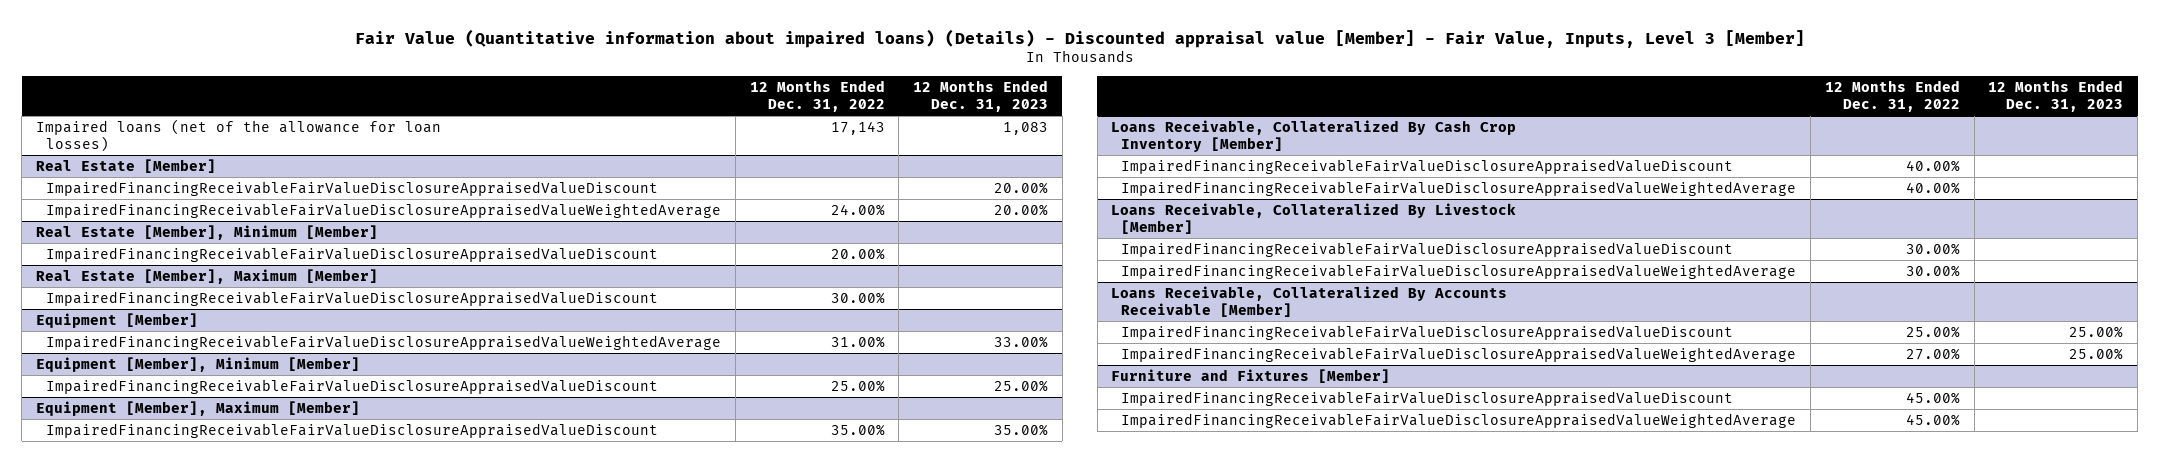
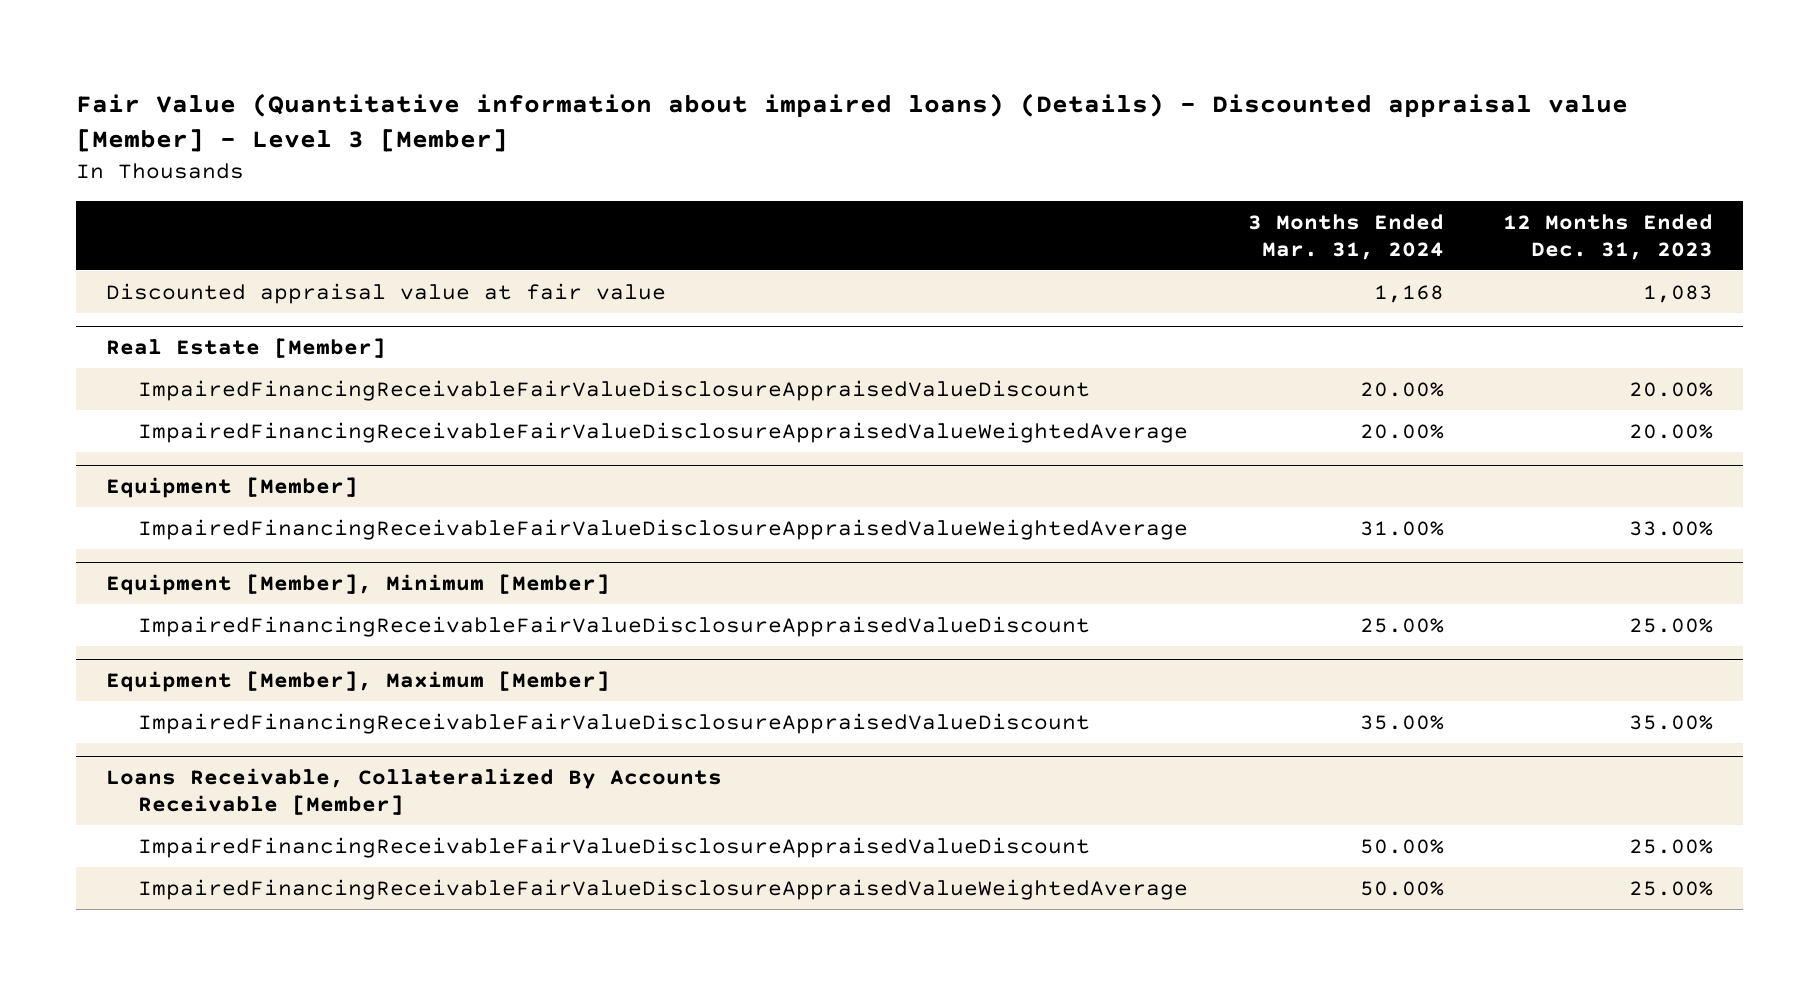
[354,28,1805,48] Fair Value (Quantitative information about impaired loans) (Details) - Discounted appraisal value [Member] - Fair Value, Inputs, Level 3 [Member] -> [75,92,1628,153] Fair Value (Quantitative information about impaired loans) (Details) - Discounted appraisal value [Member] - Level 3 [Member]
[749,79,885,113] 12 Months Ended Dec. 31, 2022 -> none
none -> [1247,214,1444,260] 3 Months Ended Mar. 31, 2024
[36,118,442,153] Impaired loans (net of the allowance for loan losses) -> [105,282,666,304] Discounted appraisal value at fair value
[36,224,379,240] Real Estate [Member], Minimum [Member] -> none
[46,246,659,262] ImpairedFinancingReceivableFairValueDisclosureAppraisedValueDiscount -> none
[36,268,379,284] Real Estate [Member], Maximum [Member] -> none
[46,290,659,306] ImpairedFinancingReceivableFairValueDisclosureAppraisedValueDiscount -> none
[1111,119,1517,153] Loans Receivable, Collateralized By Cash Crop Inventory [Member] -> none
[1121,158,1734,174] ImpairedFinancingReceivableFairValueDisclosureAppraisedValueDiscount -> none
[1121,180,1797,196] ImpairedFinancingReceivableFairValueDisclosureAppraisedValueWeightedAverage -> none
[1111,202,1517,235] Loans Receivable, Collateralized By Livestock [Member] -> none
[1121,241,1734,257] ImpairedFinancingReceivableFairValueDisclosureAppraisedValueDiscount -> none
[1121,263,1797,279] ImpairedFinancingReceivableFairValueDisclosureAppraisedValueWeightedAverage -> none
[1111,368,1391,383] Furniture and Fixtures [Member] -> none
[1121,390,1734,406] ImpairedFinancingReceivableFairValueDisclosureAppraisedValueDiscount -> none
[1121,412,1797,428] ImpairedFinancingReceivableFairValueDisclosureAppraisedValueWeightedAverage -> none

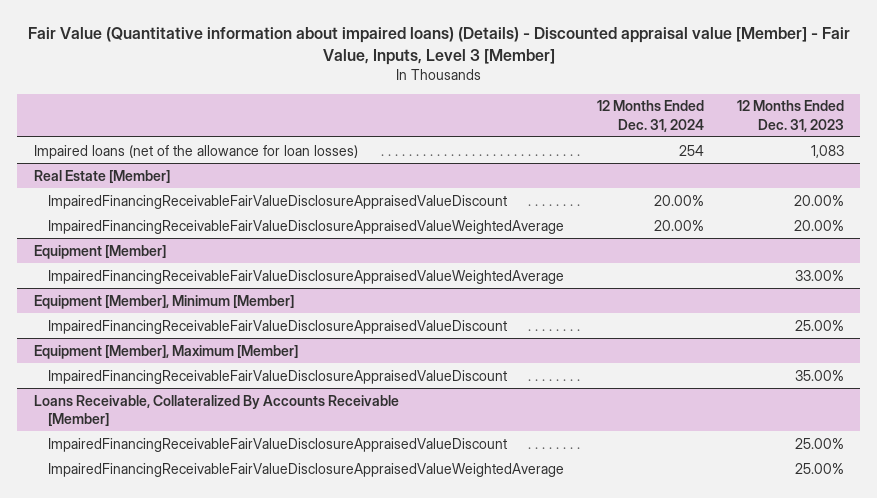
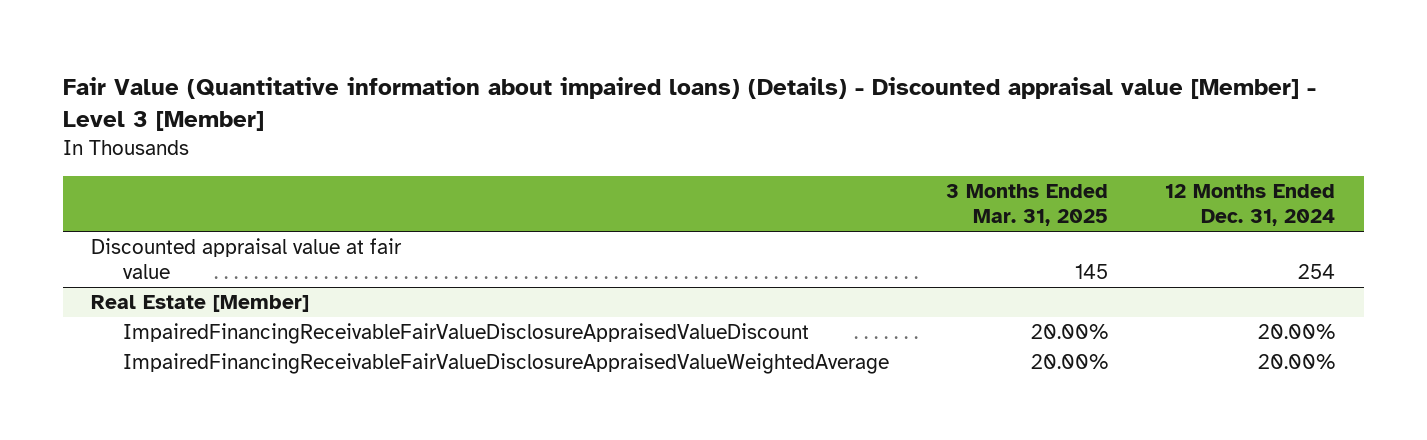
[27,26,850,65] Fair Value (Quantitative information about impaired loans) (Details) - Discounted appraisal value [Member] - Fair Value, Inputs, Level 3 [Member] -> [62,77,1316,132] Fair Value (Quantitative information about impaired loans) (Details) - Discounted appraisal value [Member] - Level 3 [Member]
[736,100,844,132] 12 Months Ended Dec. 31, 2023 -> none
none -> [946,183,1109,226] 3 Months Ended Mar. 31, 2025
[33,144,358,159] Impaired loans (net of the allowance for loan losses) -> [91,238,403,280] Discounted appraisal value at fair value
[33,244,166,259] Equipment [Member] -> none
[48,269,565,284] ImpairedFinancingReceivableFairValueDisclosureAppraisedValueWeightedAverage -> none
[33,294,294,309] Equipment [Member], Minimum [Member] -> none
[48,319,508,334] ImpairedFinancingReceivableFairValueDisclosureAppraisedValueDiscount -> none
[33,344,298,359] Equipment [Member], Maximum [Member] -> none
[48,369,508,384] ImpairedFinancingReceivableFairValueDisclosureAppraisedValueDiscount -> none
[33,394,399,426] Loans Receivable, Collateralized By Accounts Receivable [Member] -> none
[48,437,508,452] ImpairedFinancingReceivableFairValueDisclosureAppraisedValueDiscount -> none
[48,462,565,477] ImpairedFinancingReceivableFairValueDisclosureAppraisedValueWeightedAverage -> none

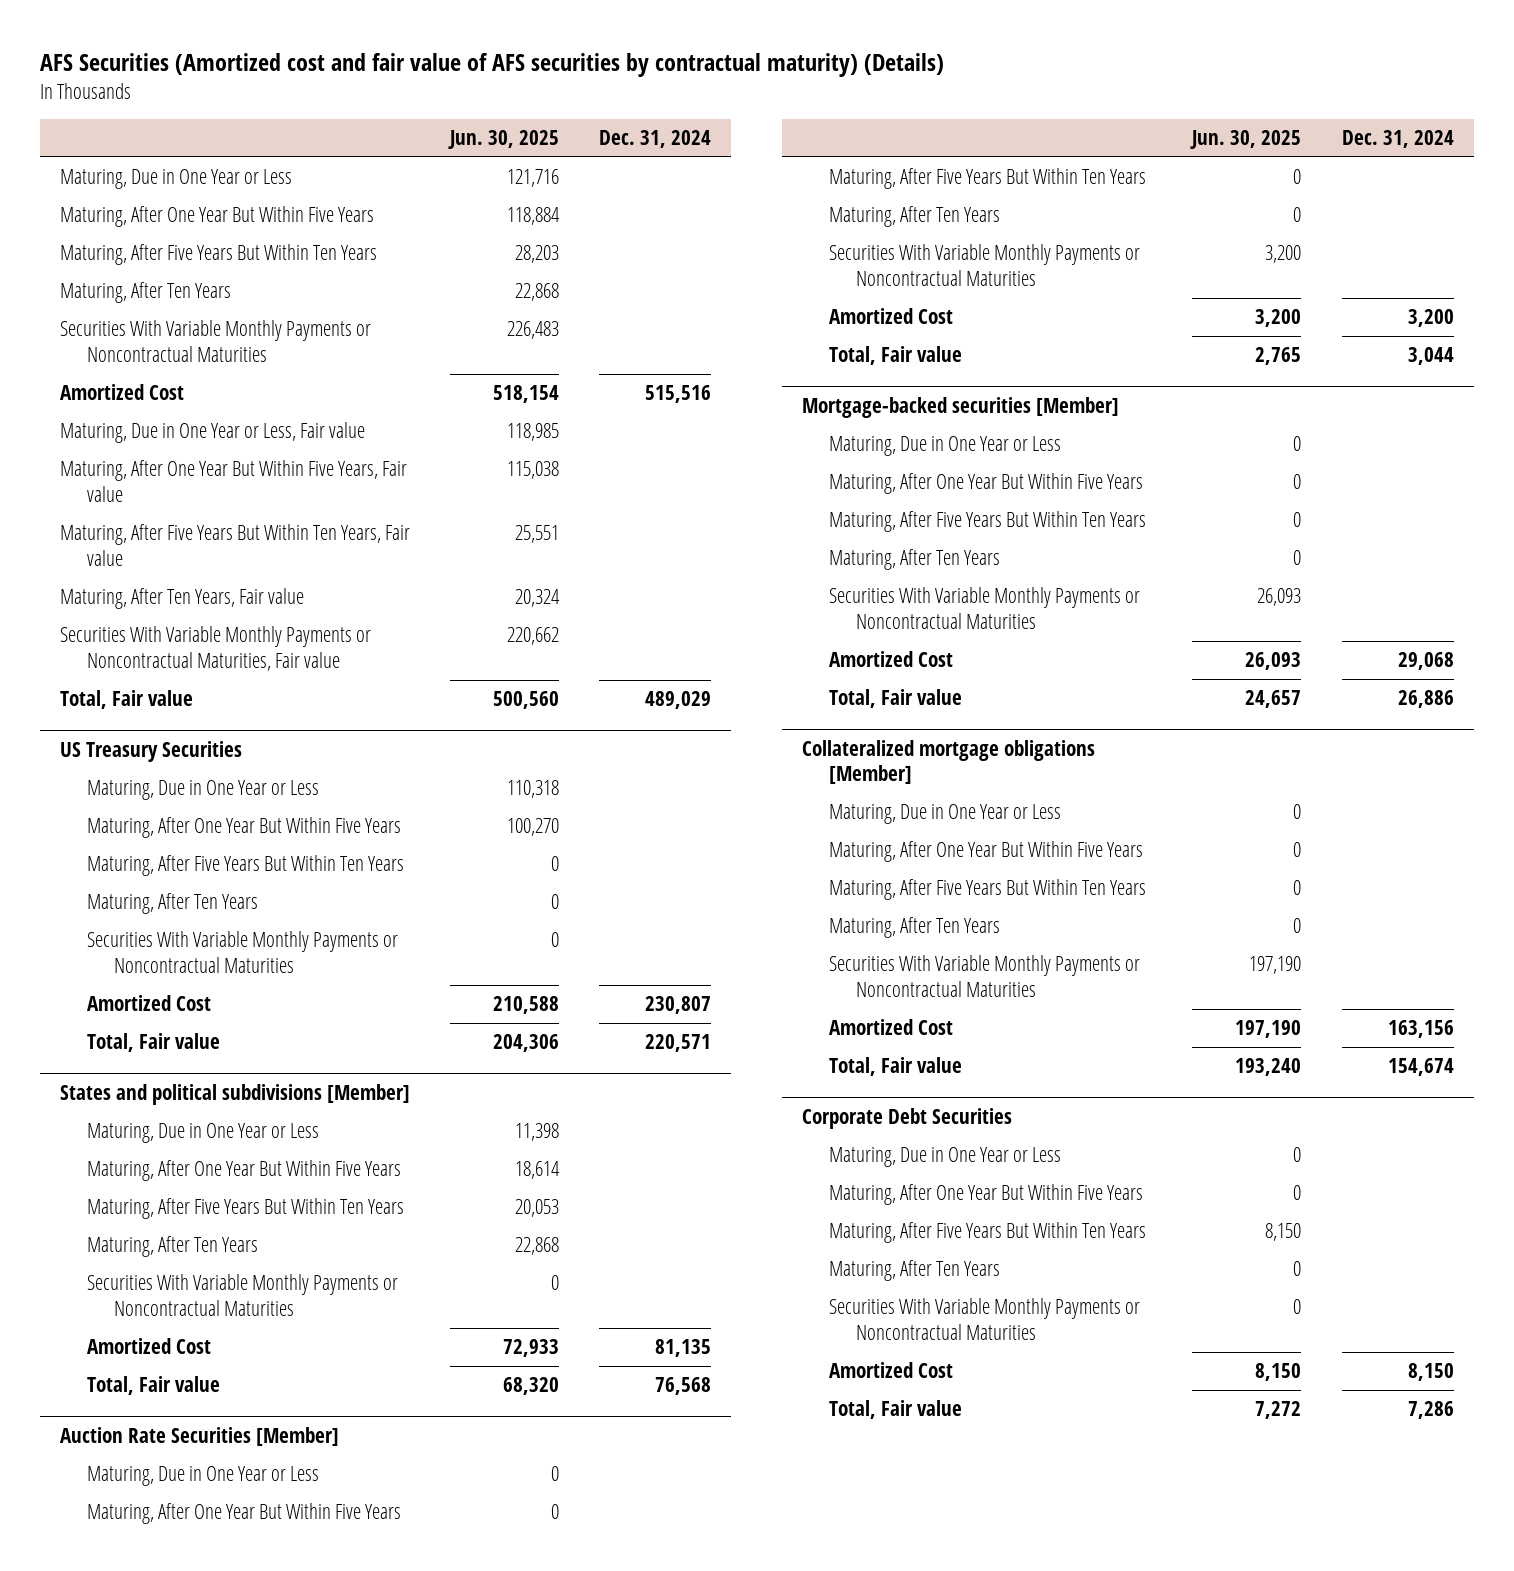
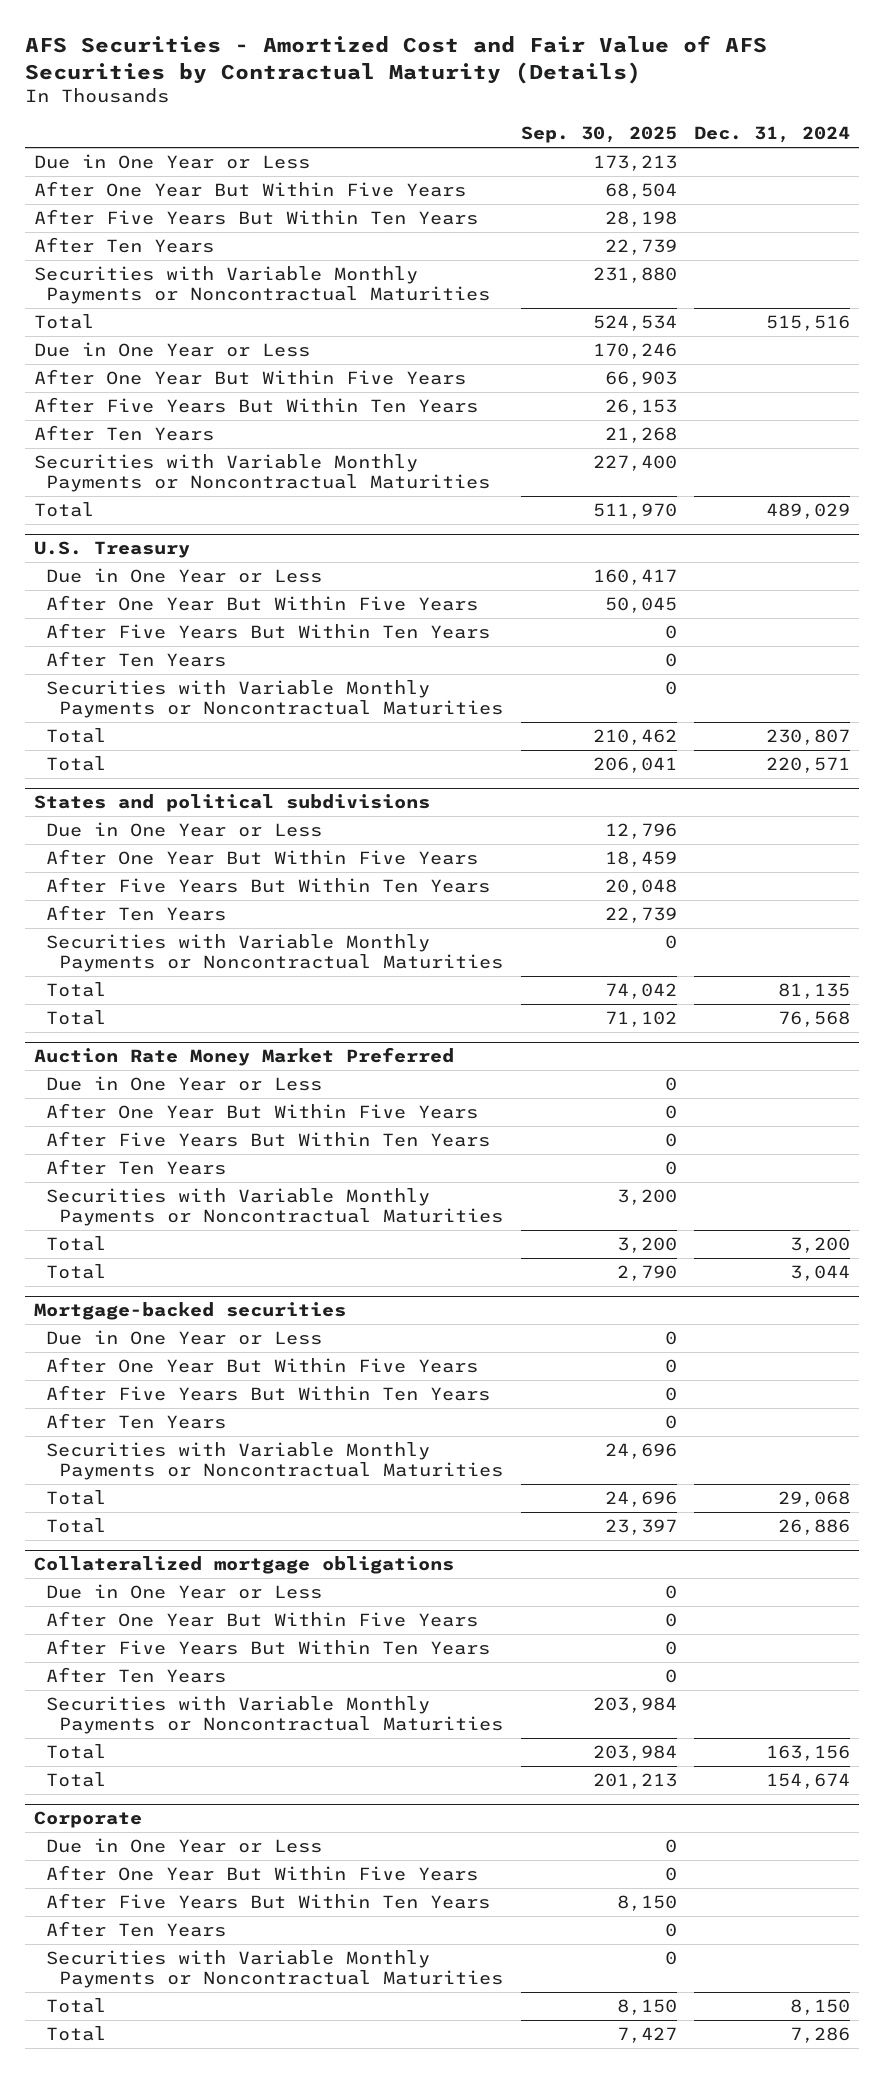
[39,53,944,78] AFS Securities (Amortized cost and fair value of AFS securities by contractual maturity) (Details) -> [24,34,767,84] AFS Securities - Amortized Cost and Fair Value of AFS Securities by Contractual Maturity (Details)
[448,130,560,150] Jun. 30, 2025 -> none
none -> [520,126,677,144] Sep. 30, 2025
[59,169,292,190] Maturing, Due in One Year or Less -> [33,154,310,170] Due in One Year or Less
[59,206,374,228] Maturing, After One Year But Within Five Years -> [33,181,466,198] After One Year But Within Five Years
[59,244,377,266] Maturing, After Five Years But Within Ten Years -> [33,209,478,226] After Five Years But Within Ten Years
[59,282,231,304] Maturing, After Ten Years -> [33,237,214,254] After Ten Years
[59,320,371,362] Securities With Variable Monthly Payments or Noncontractual Maturities -> [33,266,491,305] Securities with Variable Monthly Payments or Noncontractual Maturities
[59,384,184,401] Amortized Cost -> [33,314,94,330] Total
[59,422,365,444] Maturing, Due in One Year or Less, Fair value -> [33,342,310,358] Due in One Year or Less
[59,460,407,502] Maturing, After One Year But Within Five Years, Fair value -> [33,369,466,386] After One Year But Within Five Years
[59,524,410,566] Maturing, After Five Years But Within Ten Years, Fair value -> [33,397,478,414] After Five Years But Within Ten Years
[59,588,304,610] Maturing, After Ten Years, Fair value -> [33,425,214,442] After Ten Years
[59,626,371,671] Securities With Variable Monthly Payments or Noncontractual Maturities, Fair value -> [33,454,491,493] Securities with Variable Monthly Payments or Noncontractual Maturities
[59,690,193,710] Total, Fair value -> [33,502,94,518] Total
[59,740,242,762] US Treasury Securities -> [33,541,190,559] U.S. Treasury
[86,780,319,801] Maturing, Due in One Year or Less -> [46,568,323,584] Due in One Year or Less
[86,817,401,839] Maturing, After One Year But Within Five Years -> [46,595,479,612] After One Year But Within Five Years
[86,855,404,877] Maturing, After Five Years But Within Ten Years -> [46,623,491,640] After Five Years But Within Ten Years
[86,893,258,915] Maturing, After Ten Years -> [46,651,227,668] After Ten Years
[86,931,398,973] Securities With Variable Monthly Payments or Noncontractual Maturities -> [46,680,504,719] Securities with Variable Monthly Payments or Noncontractual Maturities
[86,995,211,1012] Amortized Cost -> [46,728,107,744] Total
[86,1033,220,1053] Total, Fair value -> [46,756,107,772] Total
[59,1083,410,1105] States and political subdivisions [Member] -> [33,794,430,813] States and political subdivisions
[86,1123,319,1144] Maturing, Due in One Year or Less -> [46,822,323,838] Due in One Year or Less
[86,1160,401,1182] Maturing, After One Year But Within Five Years -> [46,849,479,866] After One Year But Within Five Years
[86,1198,404,1220] Maturing, After Five Years But Within Ten Years -> [46,877,491,894] After Five Years But Within Ten Years
[86,1236,258,1258] Maturing, After Ten Years -> [46,905,227,922] After Ten Years
[86,1274,398,1316] Securities With Variable Monthly Payments or Noncontractual Maturities -> [46,934,504,973] Securities with Variable Monthly Payments or Noncontractual Maturities
[86,1338,211,1355] Amortized Cost -> [46,982,107,998] Total
[86,1376,220,1396] Total, Fair value -> [46,1010,107,1026] Total
[59,1426,339,1446] Auction Rate Securities [Member] -> [33,1047,454,1067] Auction Rate Money Market Preferred
[86,1466,319,1487] Maturing, Due in One Year or Less -> [46,1076,323,1092] Due in One Year or Less
[86,1503,401,1525] Maturing, After One Year But Within Five Years -> [46,1103,479,1120] After One Year But Within Five Years
[829,168,1147,190] Maturing, After Five Years But Within Ten Years -> [46,1131,491,1148] After Five Years But Within Ten Years
[829,206,1001,228] Maturing, After Ten Years -> [46,1159,227,1176] After Ten Years
[829,244,1141,286] Securities With Variable Monthly Payments or Noncontractual Maturities -> [46,1188,504,1227] Securities with Variable Monthly Payments or Noncontractual Maturities
[829,308,954,325] Amortized Cost -> [46,1236,107,1252] Total
[829,346,963,366] Total, Fair value -> [46,1264,107,1280] Total
[802,396,1120,418] Mortgage-backed securities [Member] -> [33,1302,346,1321] Mortgage-backed securities
[829,436,1062,457] Maturing, Due in One Year or Less -> [46,1330,323,1346] Due in One Year or Less
[829,473,1144,495] Maturing, After One Year But Within Five Years -> [46,1357,479,1374] After One Year But Within Five Years
[829,511,1147,533] Maturing, After Five Years But Within Ten Years -> [46,1385,491,1402] After Five Years But Within Ten Years
[829,549,1001,571] Maturing, After Ten Years -> [46,1413,227,1430] After Ten Years
[829,587,1141,629] Securities With Variable Monthly Payments or Noncontractual Maturities -> [46,1442,504,1481] Securities with Variable Monthly Payments or Noncontractual Maturities
[829,651,954,668] Amortized Cost -> [46,1490,107,1506] Total
[829,689,963,709] Total, Fair value -> [46,1518,107,1534] Total
[802,739,1096,785] Collateralized mortgage obligations [Member] -> [33,1556,454,1575] Collateralized mortgage obligations
[829,804,1062,825] Maturing, Due in One Year or Less -> [46,1584,323,1600] Due in One Year or Less
[829,841,1144,863] Maturing, After One Year But Within Five Years -> [46,1611,479,1628] After One Year But Within Five Years
[829,879,1147,901] Maturing, After Five Years But Within Ten Years -> [46,1639,491,1656] After Five Years But Within Ten Years
[829,917,1001,939] Maturing, After Ten Years -> [46,1667,227,1684] After Ten Years
[829,955,1141,997] Securities With Variable Monthly Payments or Noncontractual Maturities -> [46,1696,504,1735] Securities with Variable Monthly Payments or Noncontractual Maturities
[829,1019,954,1036] Amortized Cost -> [46,1744,107,1760] Total
[829,1057,963,1077] Total, Fair value -> [46,1772,107,1788] Total
[802,1107,1013,1129] Corporate Debt Securities -> [33,1811,142,1829] Corporate
[829,1147,1062,1168] Maturing, Due in One Year or Less -> [46,1838,323,1854] Due in One Year or Less
[829,1184,1144,1206] Maturing, After One Year But Within Five Years -> [46,1865,479,1882] After One Year But Within Five Years
[829,1222,1147,1244] Maturing, After Five Years But Within Ten Years -> [46,1893,491,1910] After Five Years But Within Ten Years
[829,1260,1001,1282] Maturing, After Ten Years -> [46,1921,227,1938] After Ten Years
[829,1298,1141,1340] Securities With Variable Monthly Payments or Noncontractual Maturities -> [46,1950,504,1989] Securities with Variable Monthly Payments or Noncontractual Maturities
[829,1362,954,1379] Amortized Cost -> [46,1998,107,2014] Total
[829,1400,963,1420] Total, Fair value -> [46,2026,107,2042] Total

